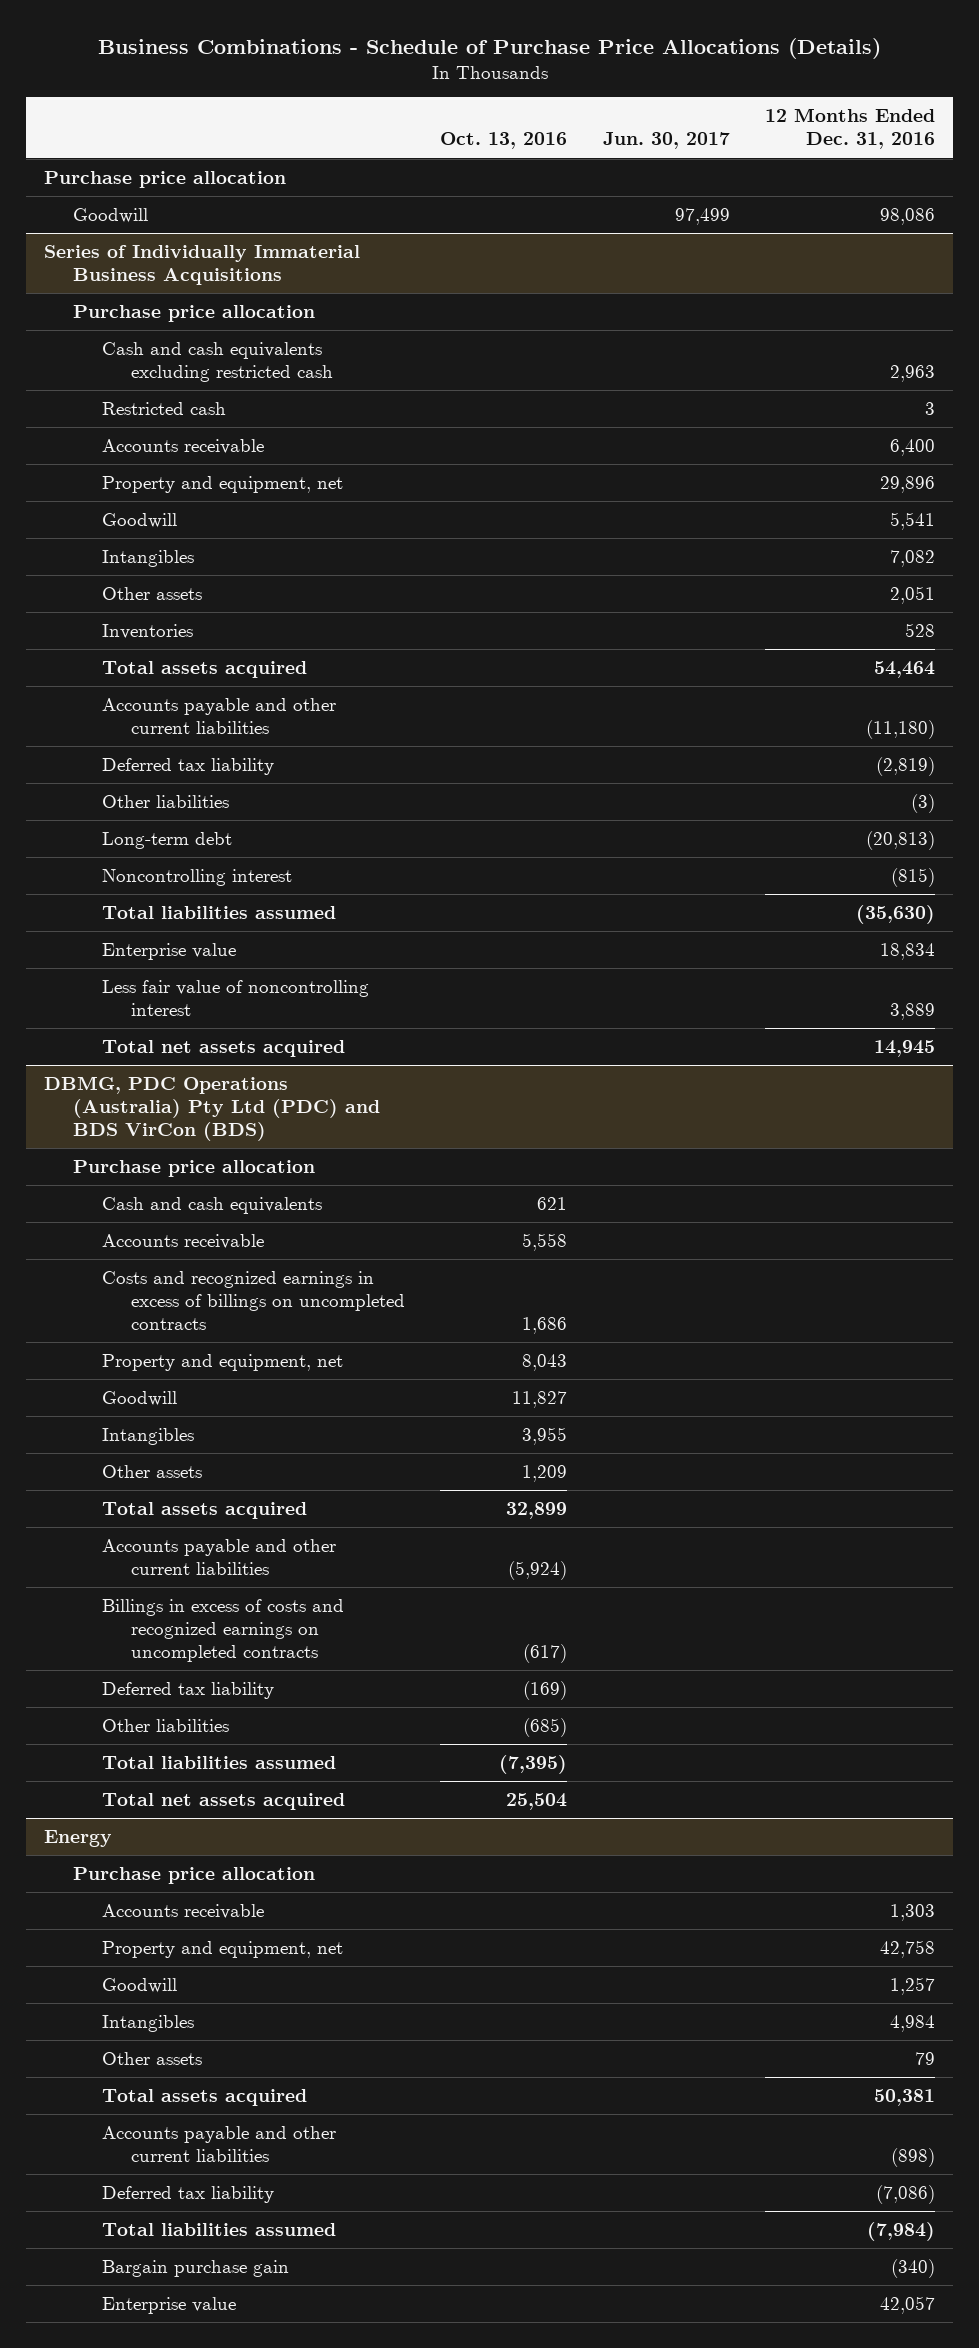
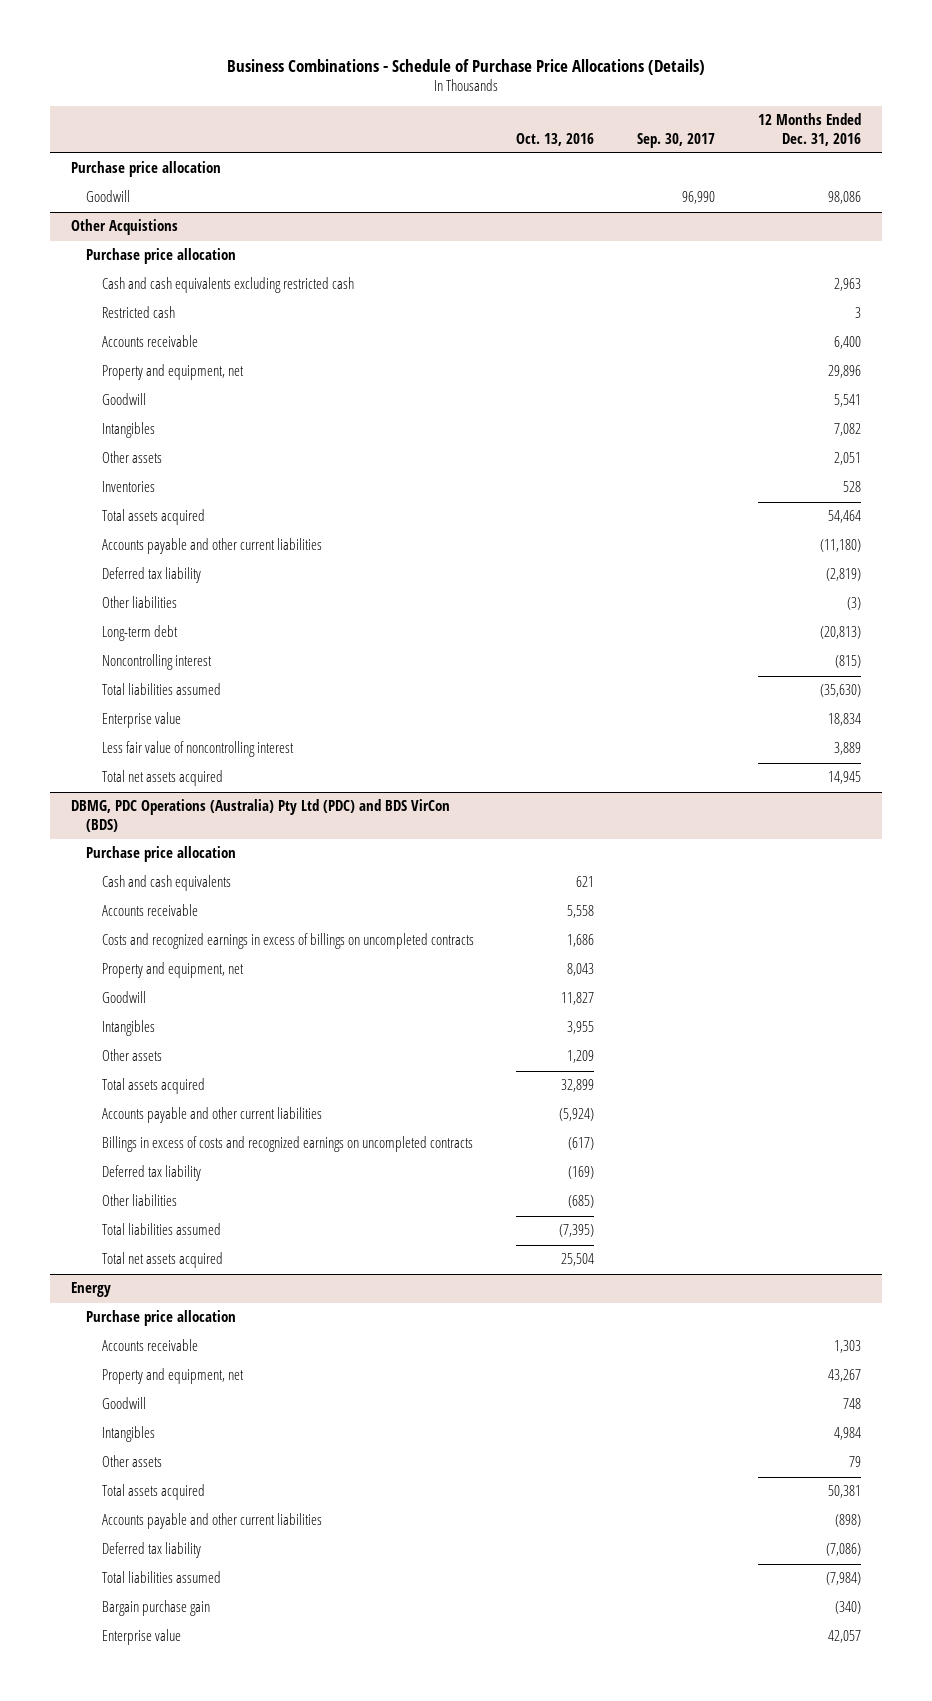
[602,132,730,150] Jun. 30, 2017 -> none
none -> [637,132,716,148] Sep. 30, 2017
[43,244,360,285] Series of Individually Immaterial Business Acquisitions -> [70,219,178,236] Other Acquistions
[880,1939,936,1958] 42,758 -> [827,1369,861,1383] 43,267
[890,1976,936,1995] 1,257 -> [842,1398,861,1410] 748

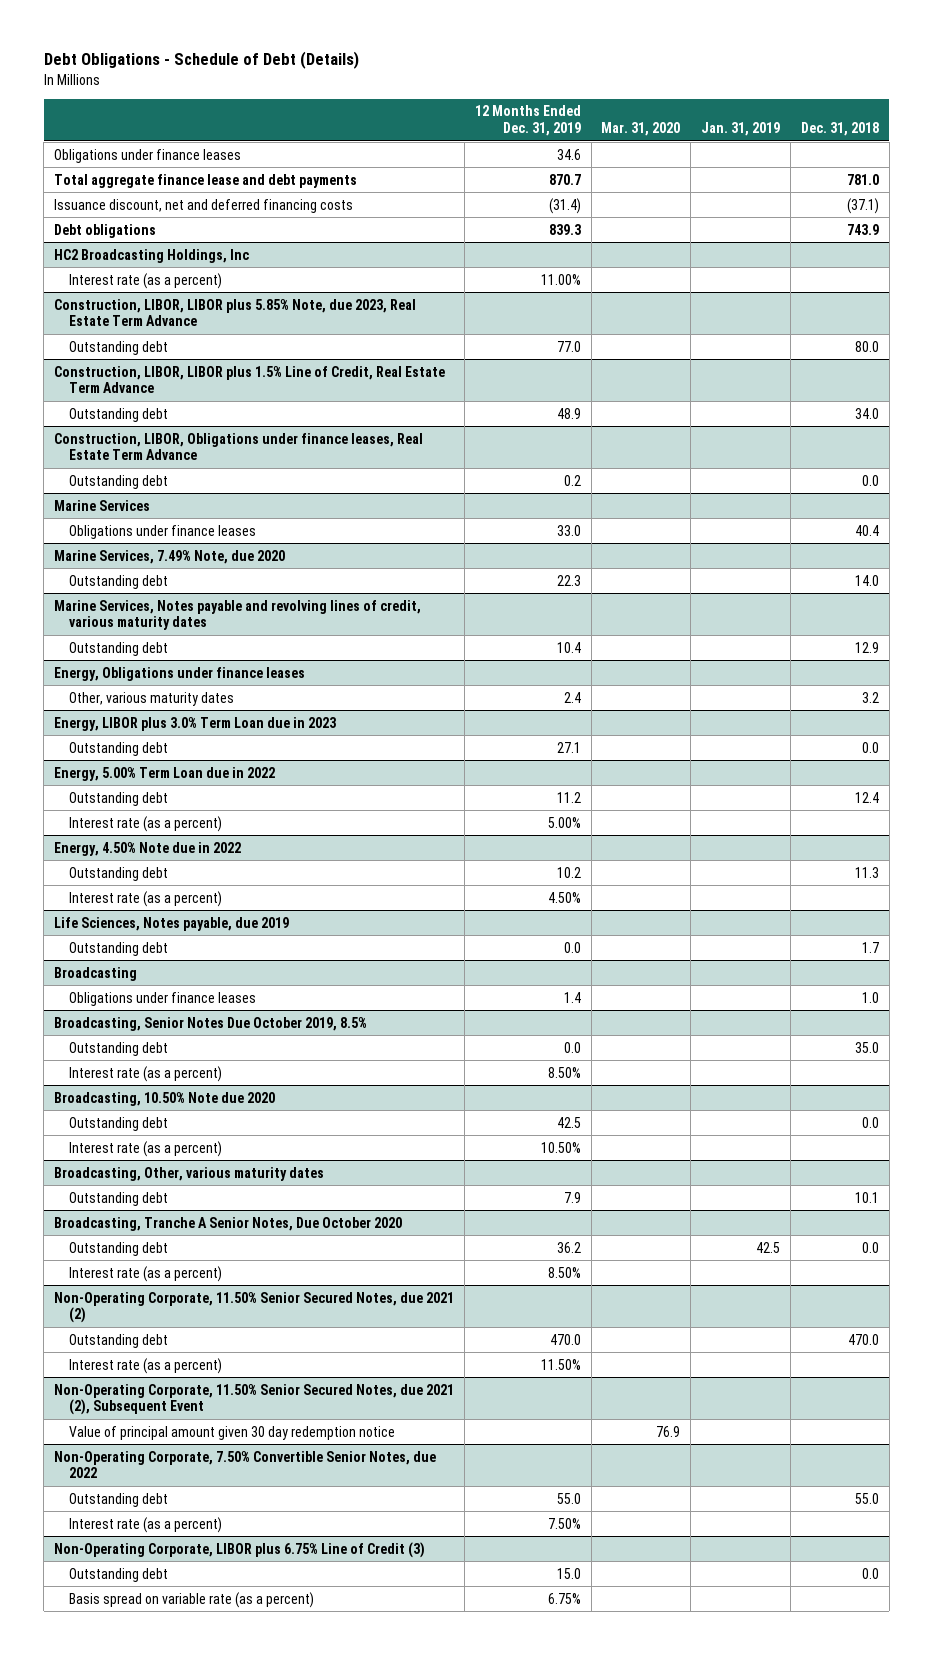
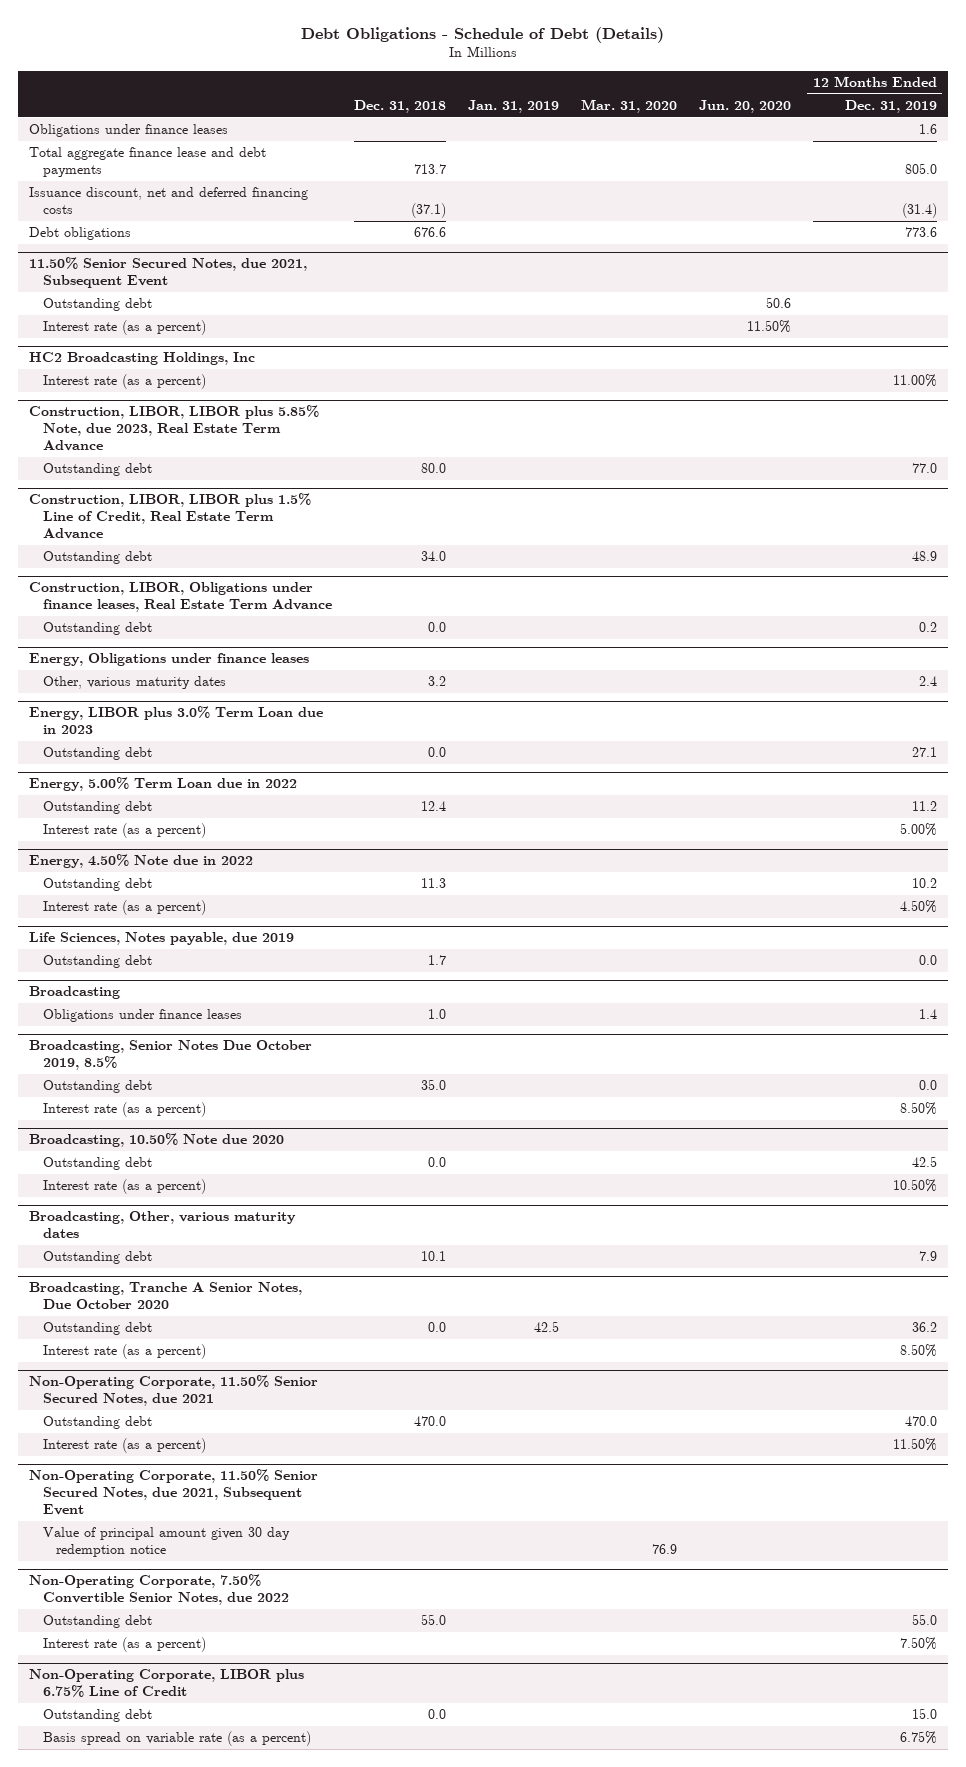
none -> [698,99,791,113] Jun. 20, 2020
[556,148,581,160] 34.6 -> [918,124,937,135] 1.6
[548,173,581,185] 870.7 -> [904,162,937,174] 805.0
[847,173,880,185] 781.0 -> [413,163,446,174] 713.7
[548,223,581,235] 839.3 -> [904,227,937,238] 773.6
[847,223,880,235] 743.9 -> [413,227,446,238] 676.6
none -> [28,257,307,289] 11.50% Senior Secured Notes, due 2021, Subsequent Event
none -> [42,298,152,312] Outstanding debt
none -> [42,320,206,336] Interest rate (as a percent)
[53,499,150,511] Marine Services -> none
[69,524,257,539] Obligations under finance leases -> none
[53,549,285,564] Marine Services, 7.49% Note, due 2020 -> none
[69,574,169,589] Outstanding debt -> none
[53,599,421,631] Marine Services, Notes payable and revolving lines of credit, various maturity dates -> none
[69,641,169,656] Outstanding debt -> none
[53,1291,454,1324] Non-Operating Corporate, 11.50% Senior Secured Notes, due 2021 (2) -> [28,1375,318,1407] Non-Operating Corporate, 11.50% Senior Secured Notes, due 2021
[53,1383,454,1416] Non-Operating Corporate, 11.50% Senior Secured Notes, due 2021 (2), Subsequent Event -> [28,1469,318,1515] Non-Operating Corporate, 11.50% Senior Secured Notes, due 2021, Subsequent Event
[53,1541,425,1558] Non-Operating Corporate, LIBOR plus 6.75% Line of Credit (3) -> [28,1669,304,1698] Non-Operating Corporate, LIBOR plus 6.75% Line of Credit

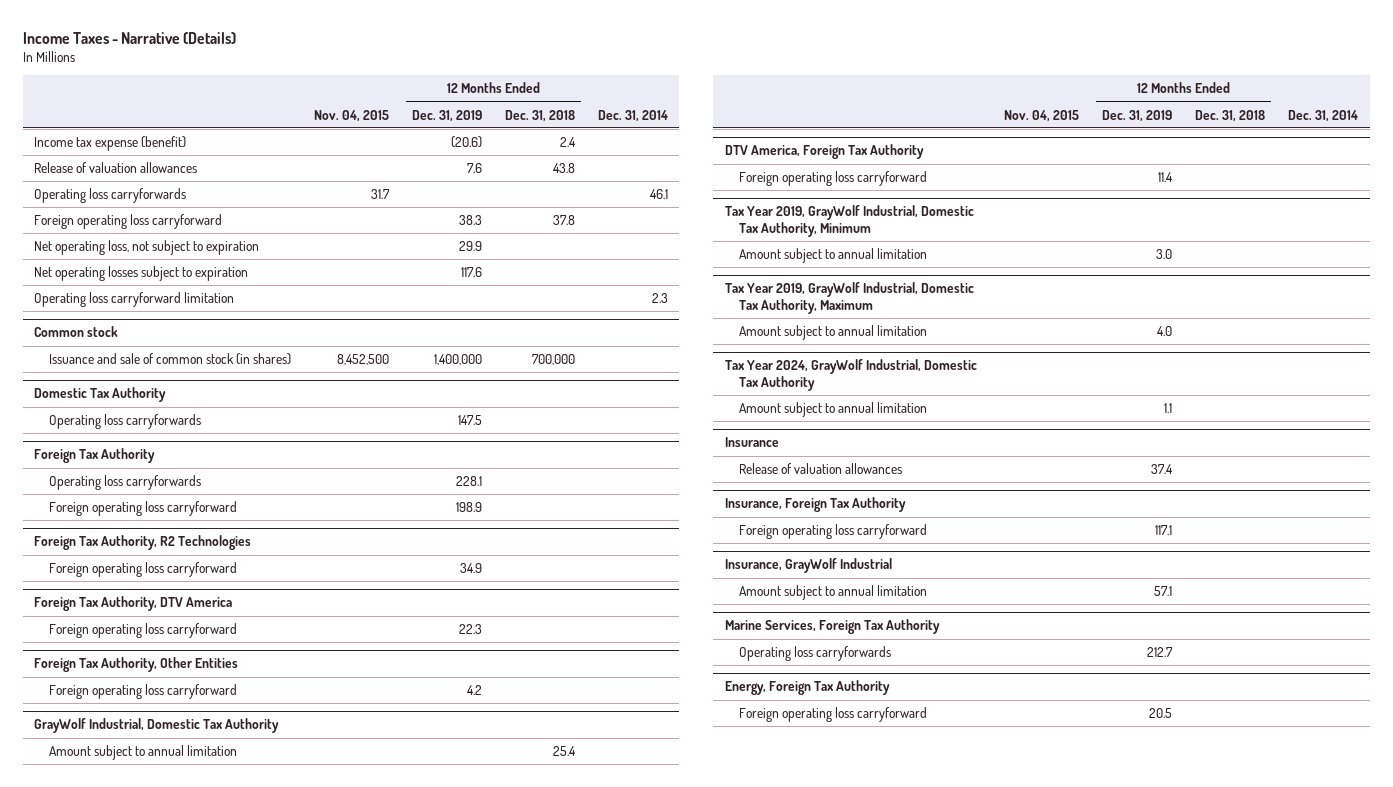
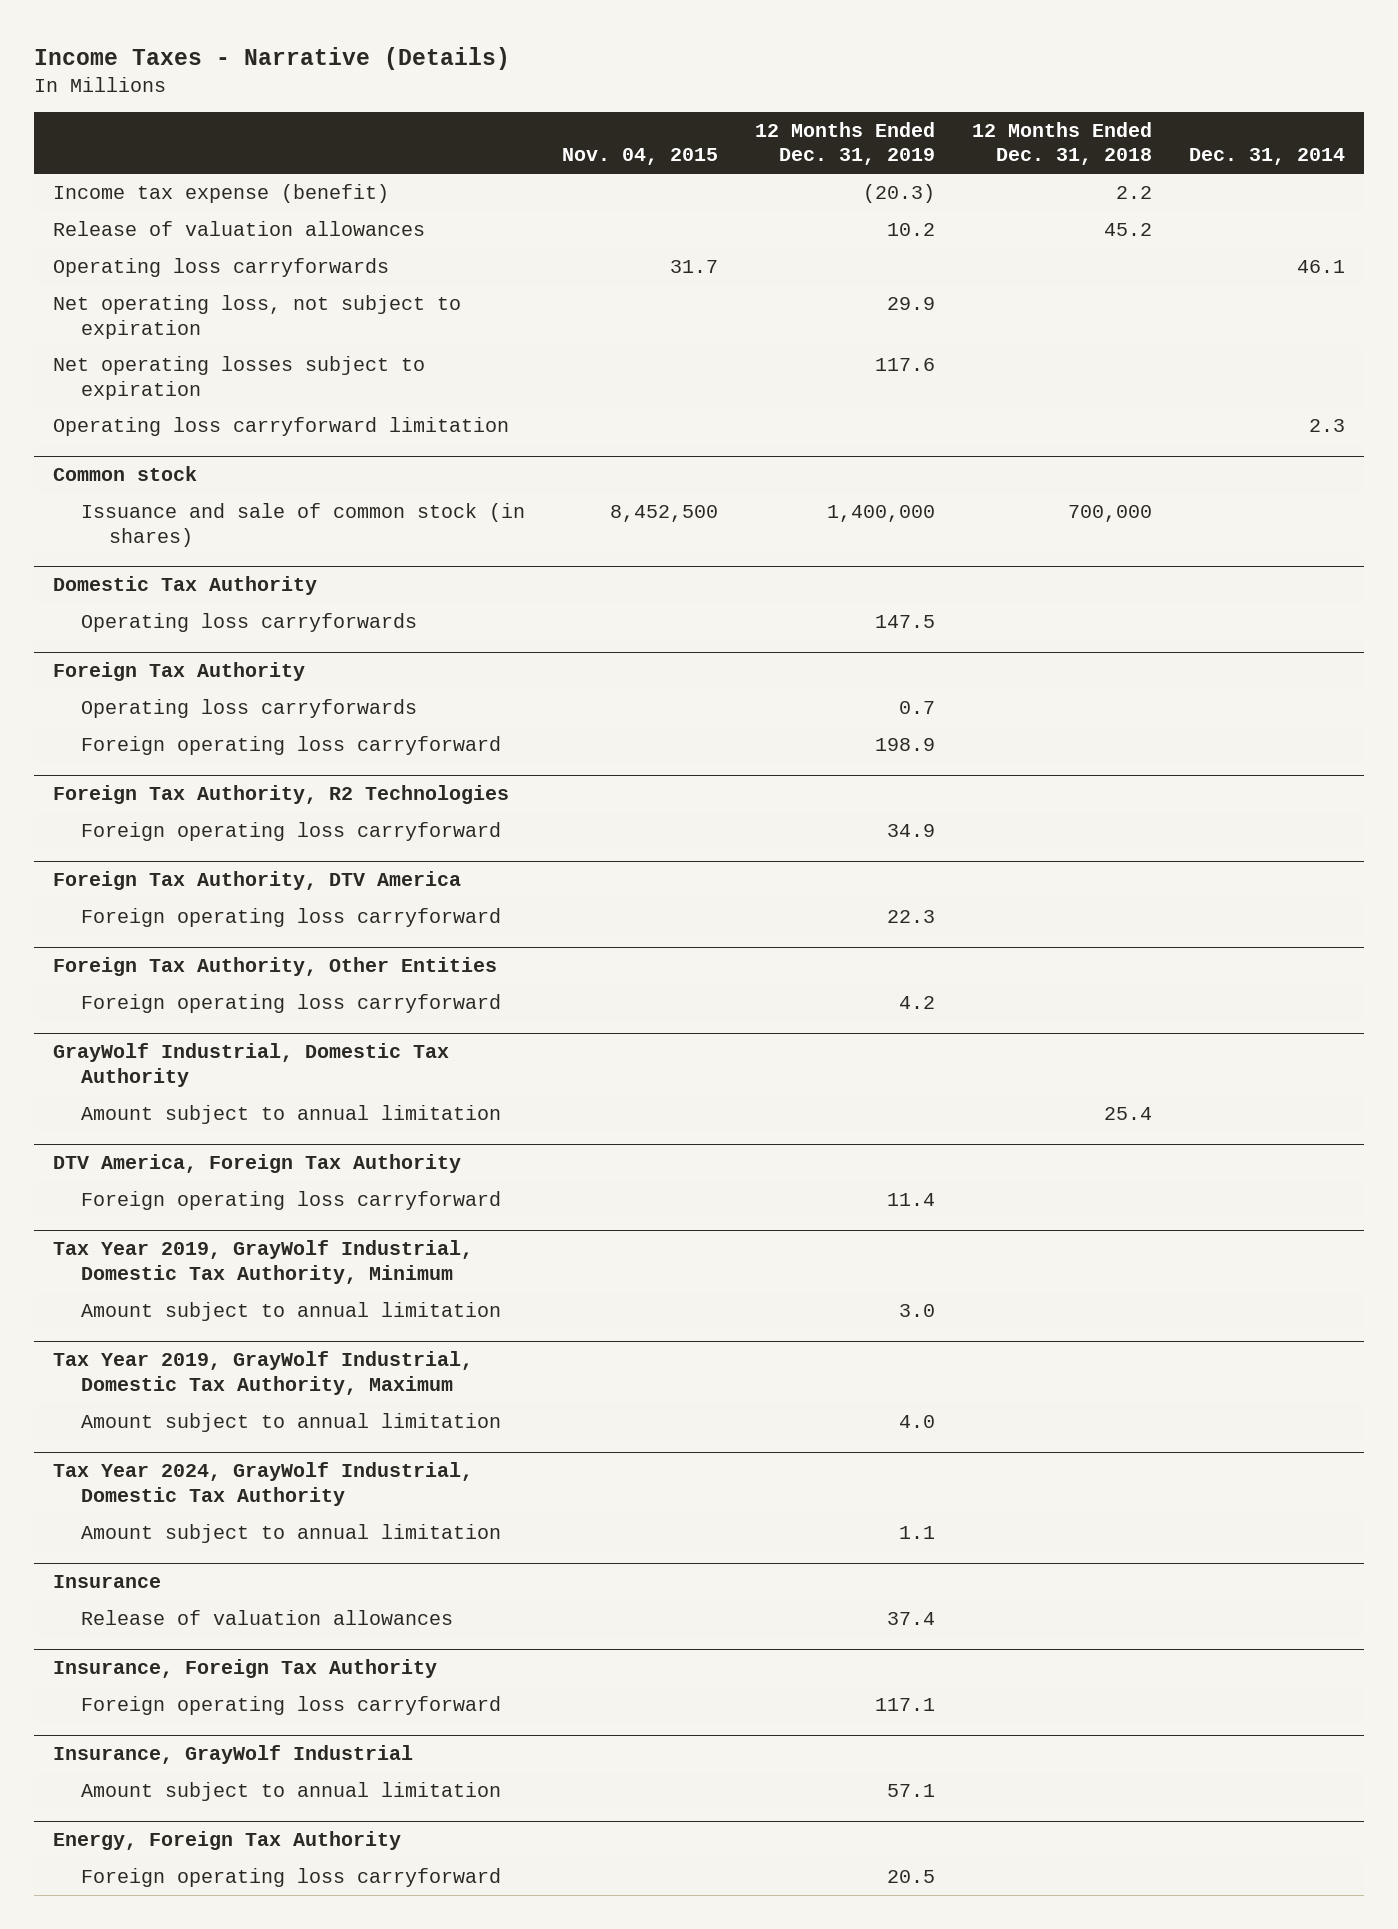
[451,136,483,149] (20.6) -> [863,183,936,203] (20.3)
[560,137,577,148] 2.4 -> [1116,185,1153,199] 2.2
[467,163,483,174] 7.6 -> [887,222,936,236] 10.2
[553,163,576,174] 43.8 -> [1104,222,1153,236] 45.2
[34,214,223,230] Foreign operating loss carryforward -> none
[456,476,483,487] 228.1 -> [899,700,936,714] 0.7
[724,619,940,635] Marine Services, Foreign Tax Authority -> none
[739,646,892,662] Operating loss carryforwards -> none

